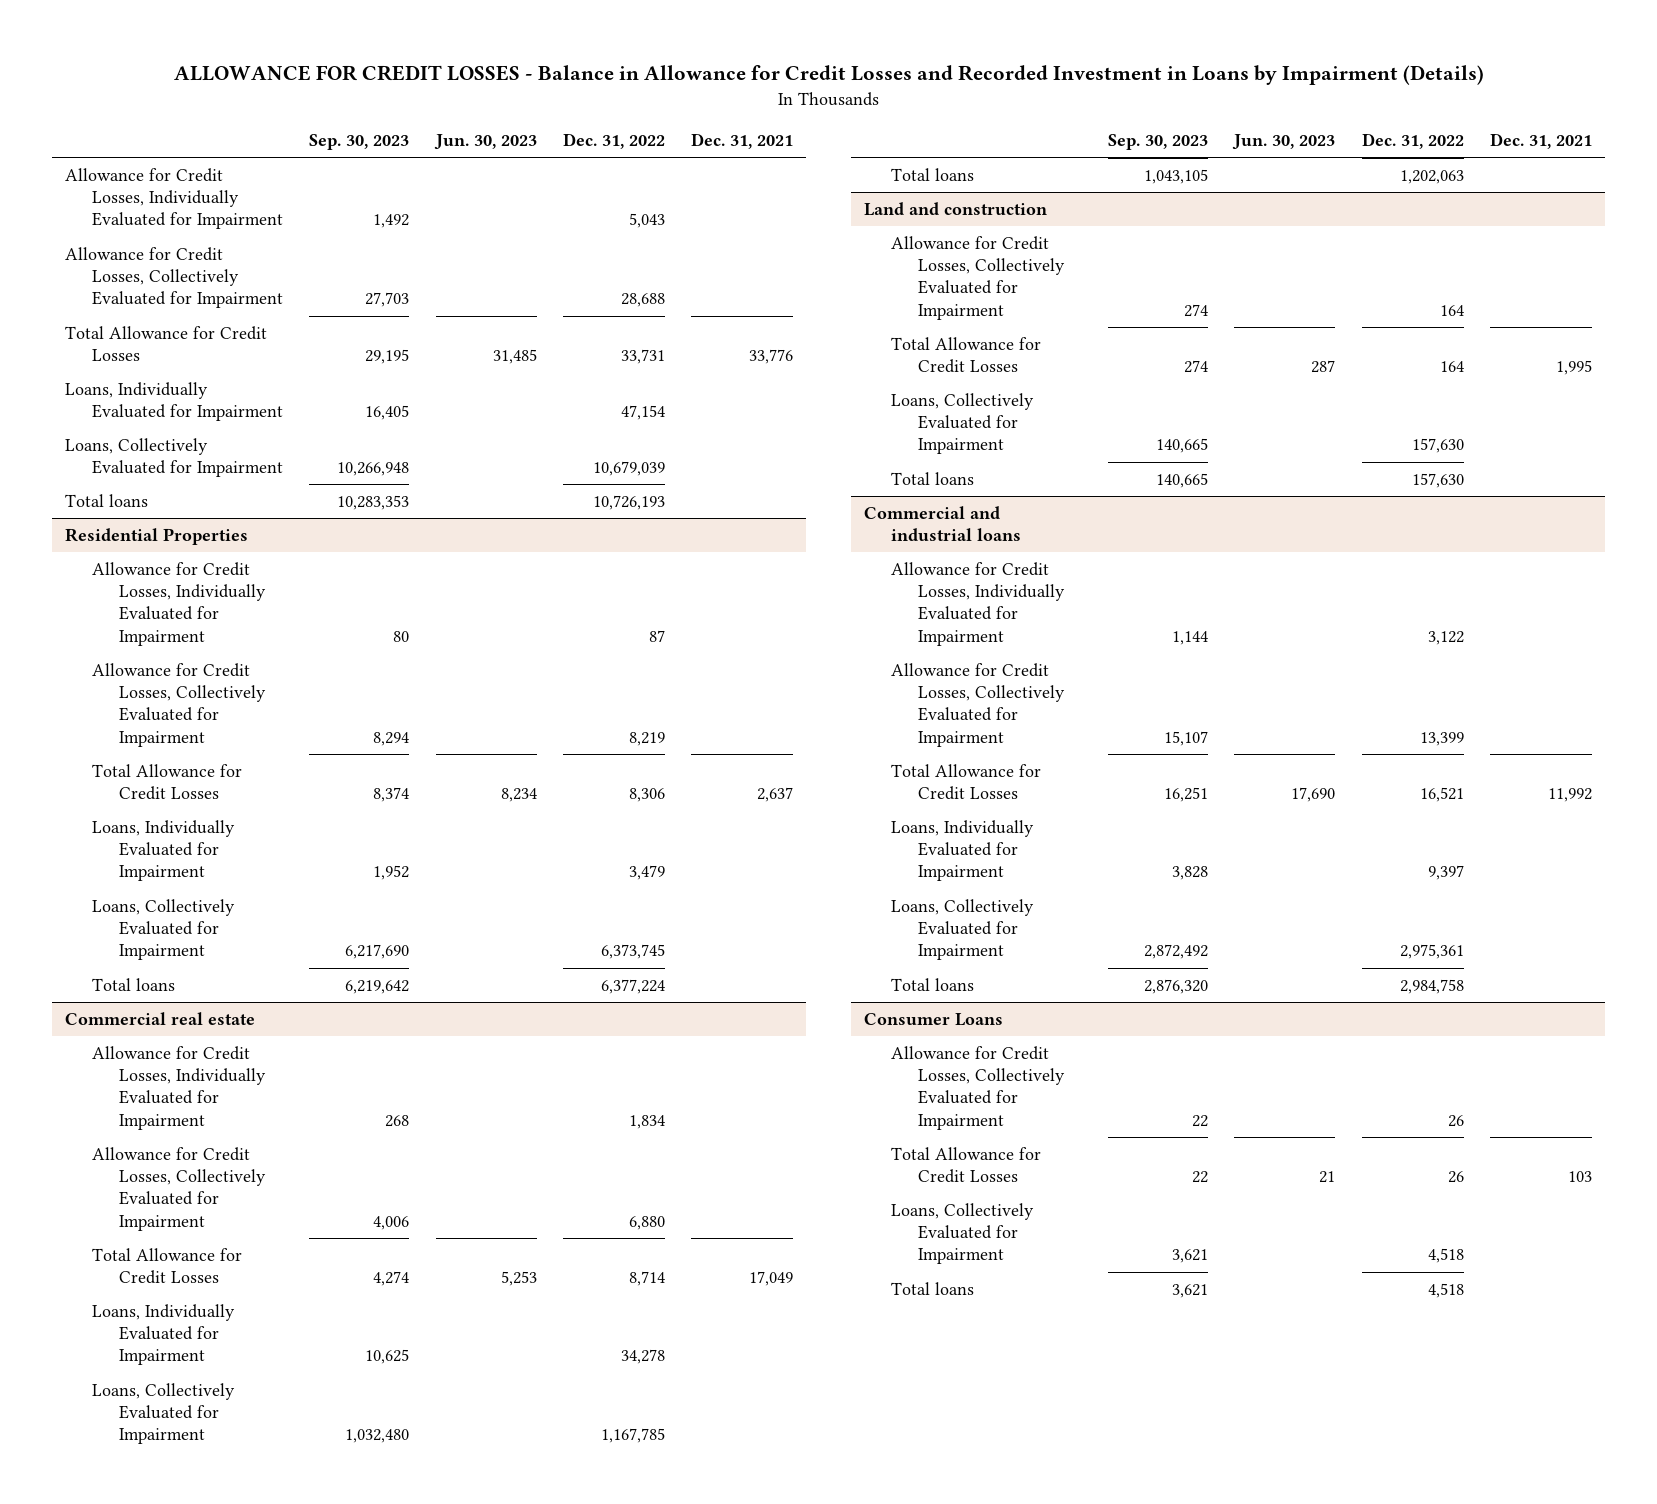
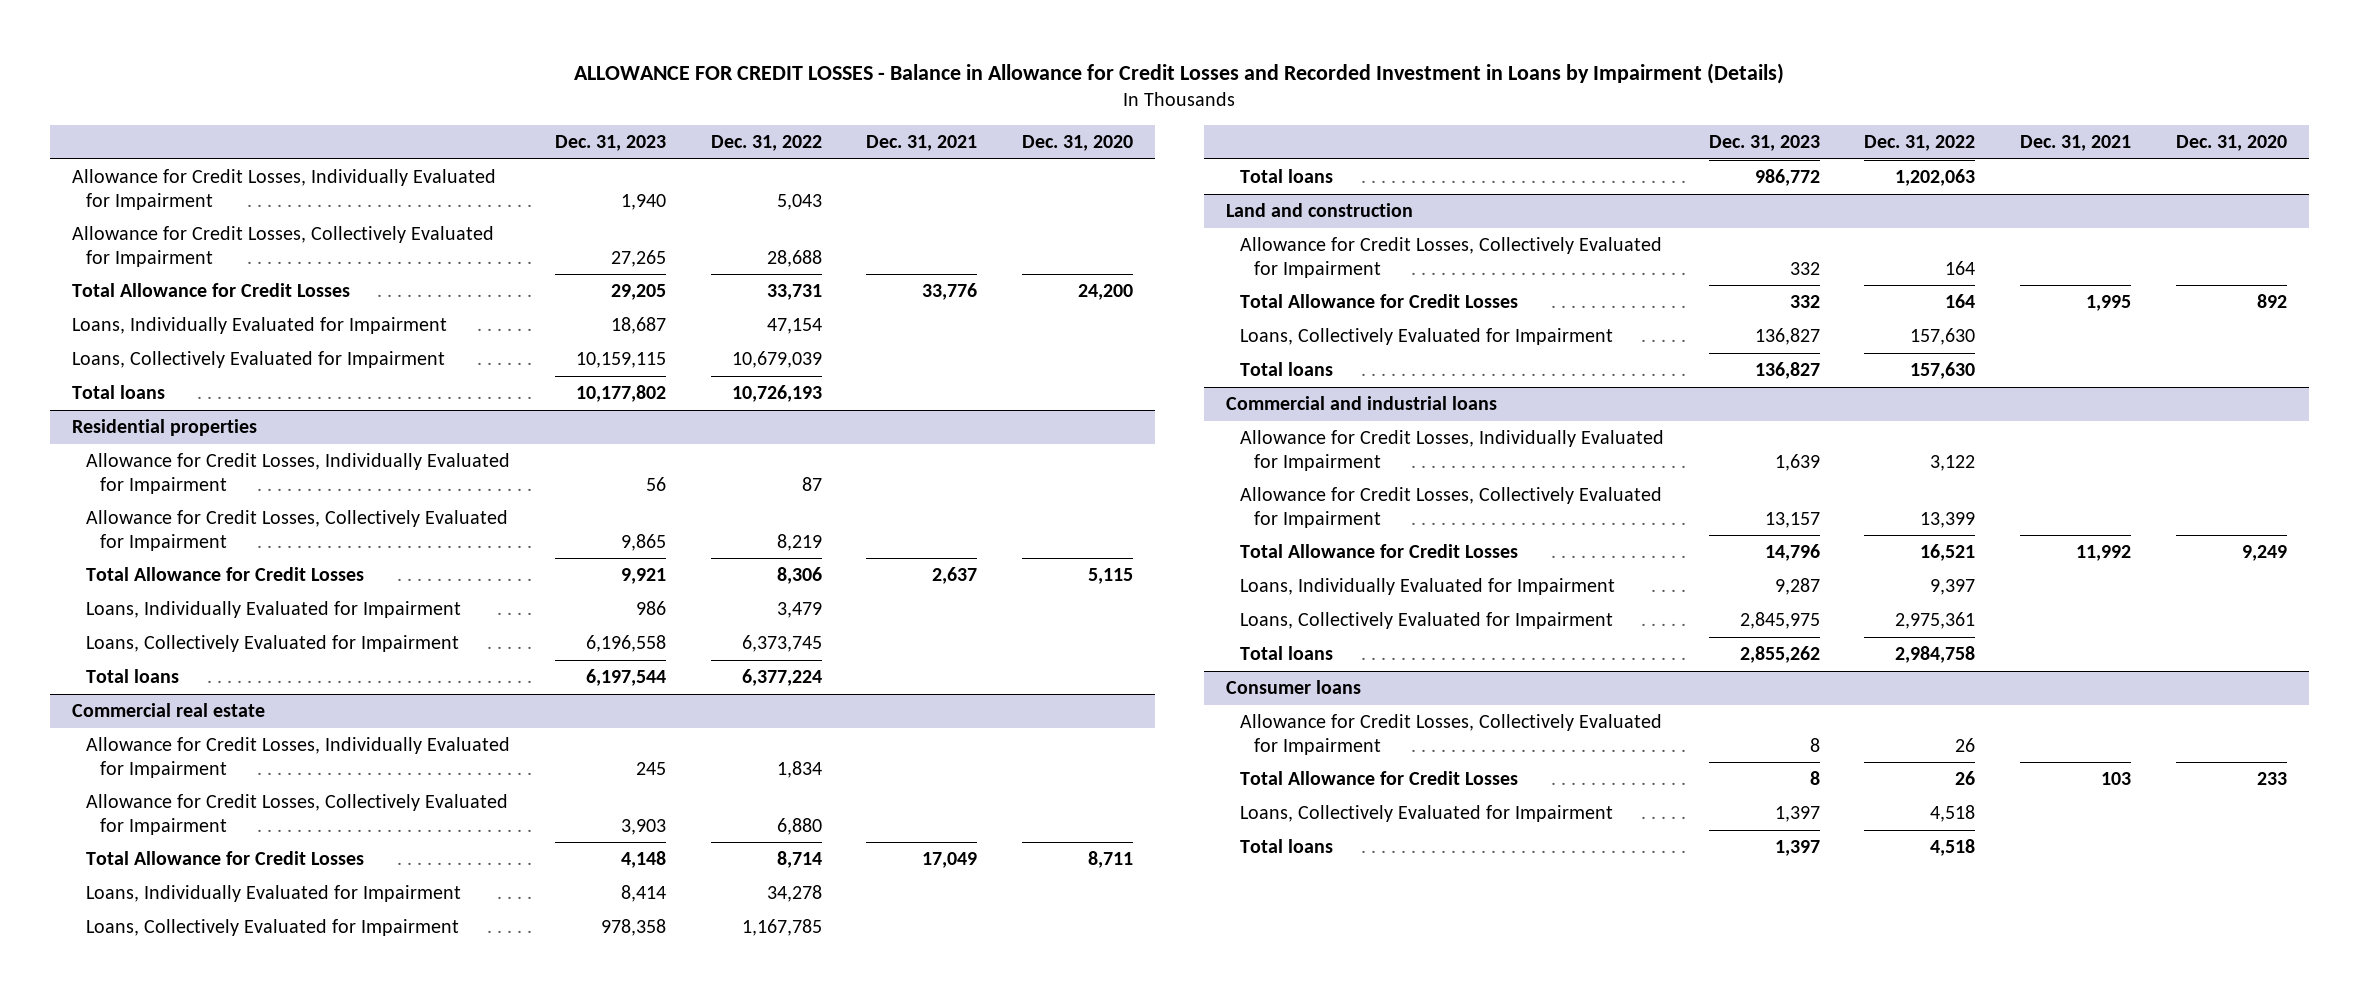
[309,133,410,150] Sep. 30, 2023 -> none
[433,133,537,150] Jun. 30, 2023 -> none
none -> [554,135,666,152] Dec. 31, 2023
none -> [1021,135,1133,152] Dec. 31, 2020
[65,527,249,545] Residential Properties -> [71,419,257,437] Residential properties
[864,1012,1004,1026] Consumer Loans -> [1225,680,1361,695] Consumer loans

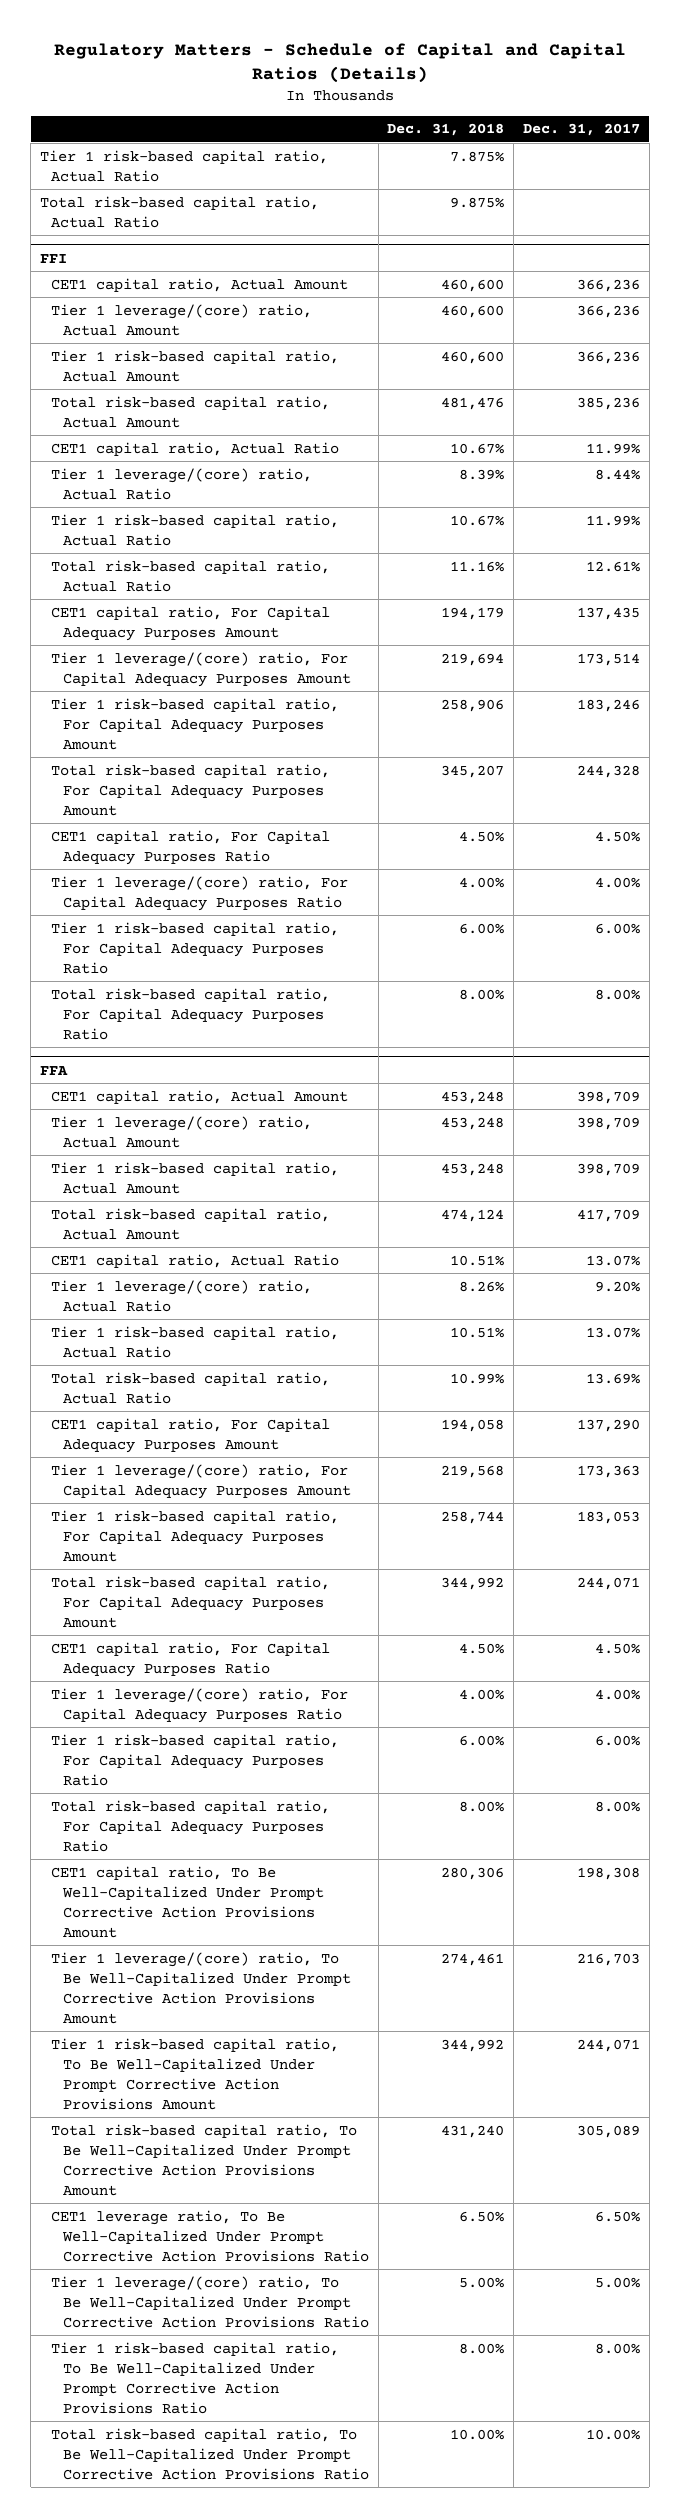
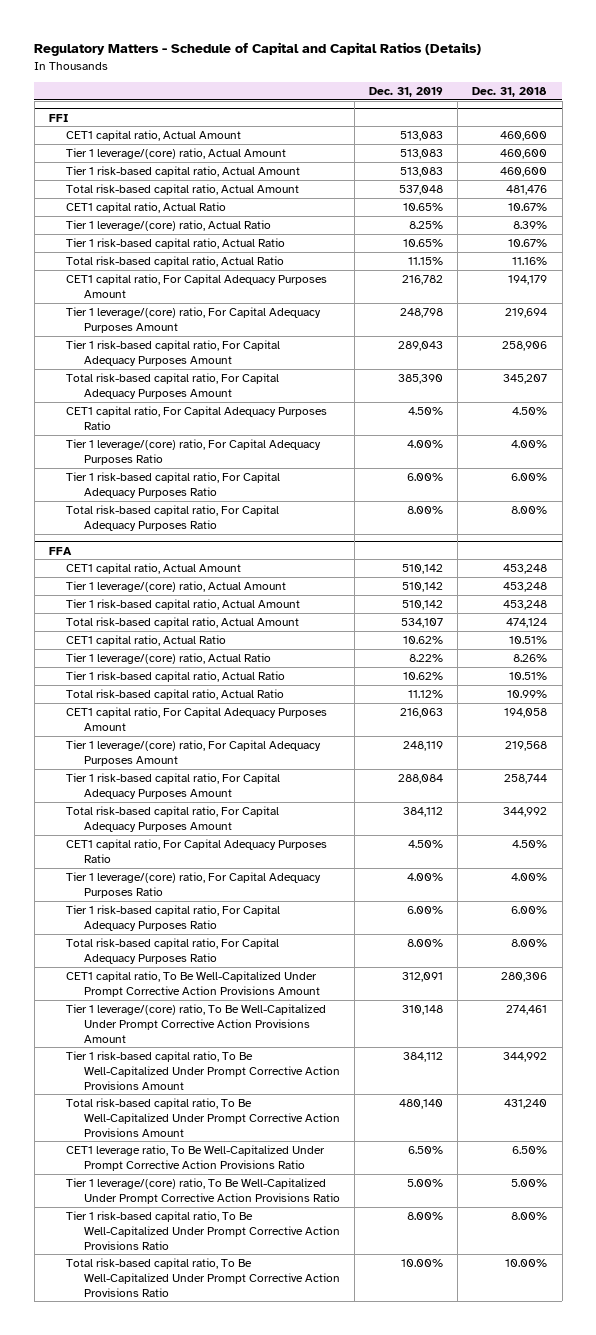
[523,123,641,137] Dec. 31, 2017 -> none
none -> [369,87,444,98] Dec. 31, 2019
[39,149,328,182] Tier 1 risk-based capital ratio, Actual Ratio -> none
[39,195,319,228] Total risk-based capital ratio, Actual Ratio -> none

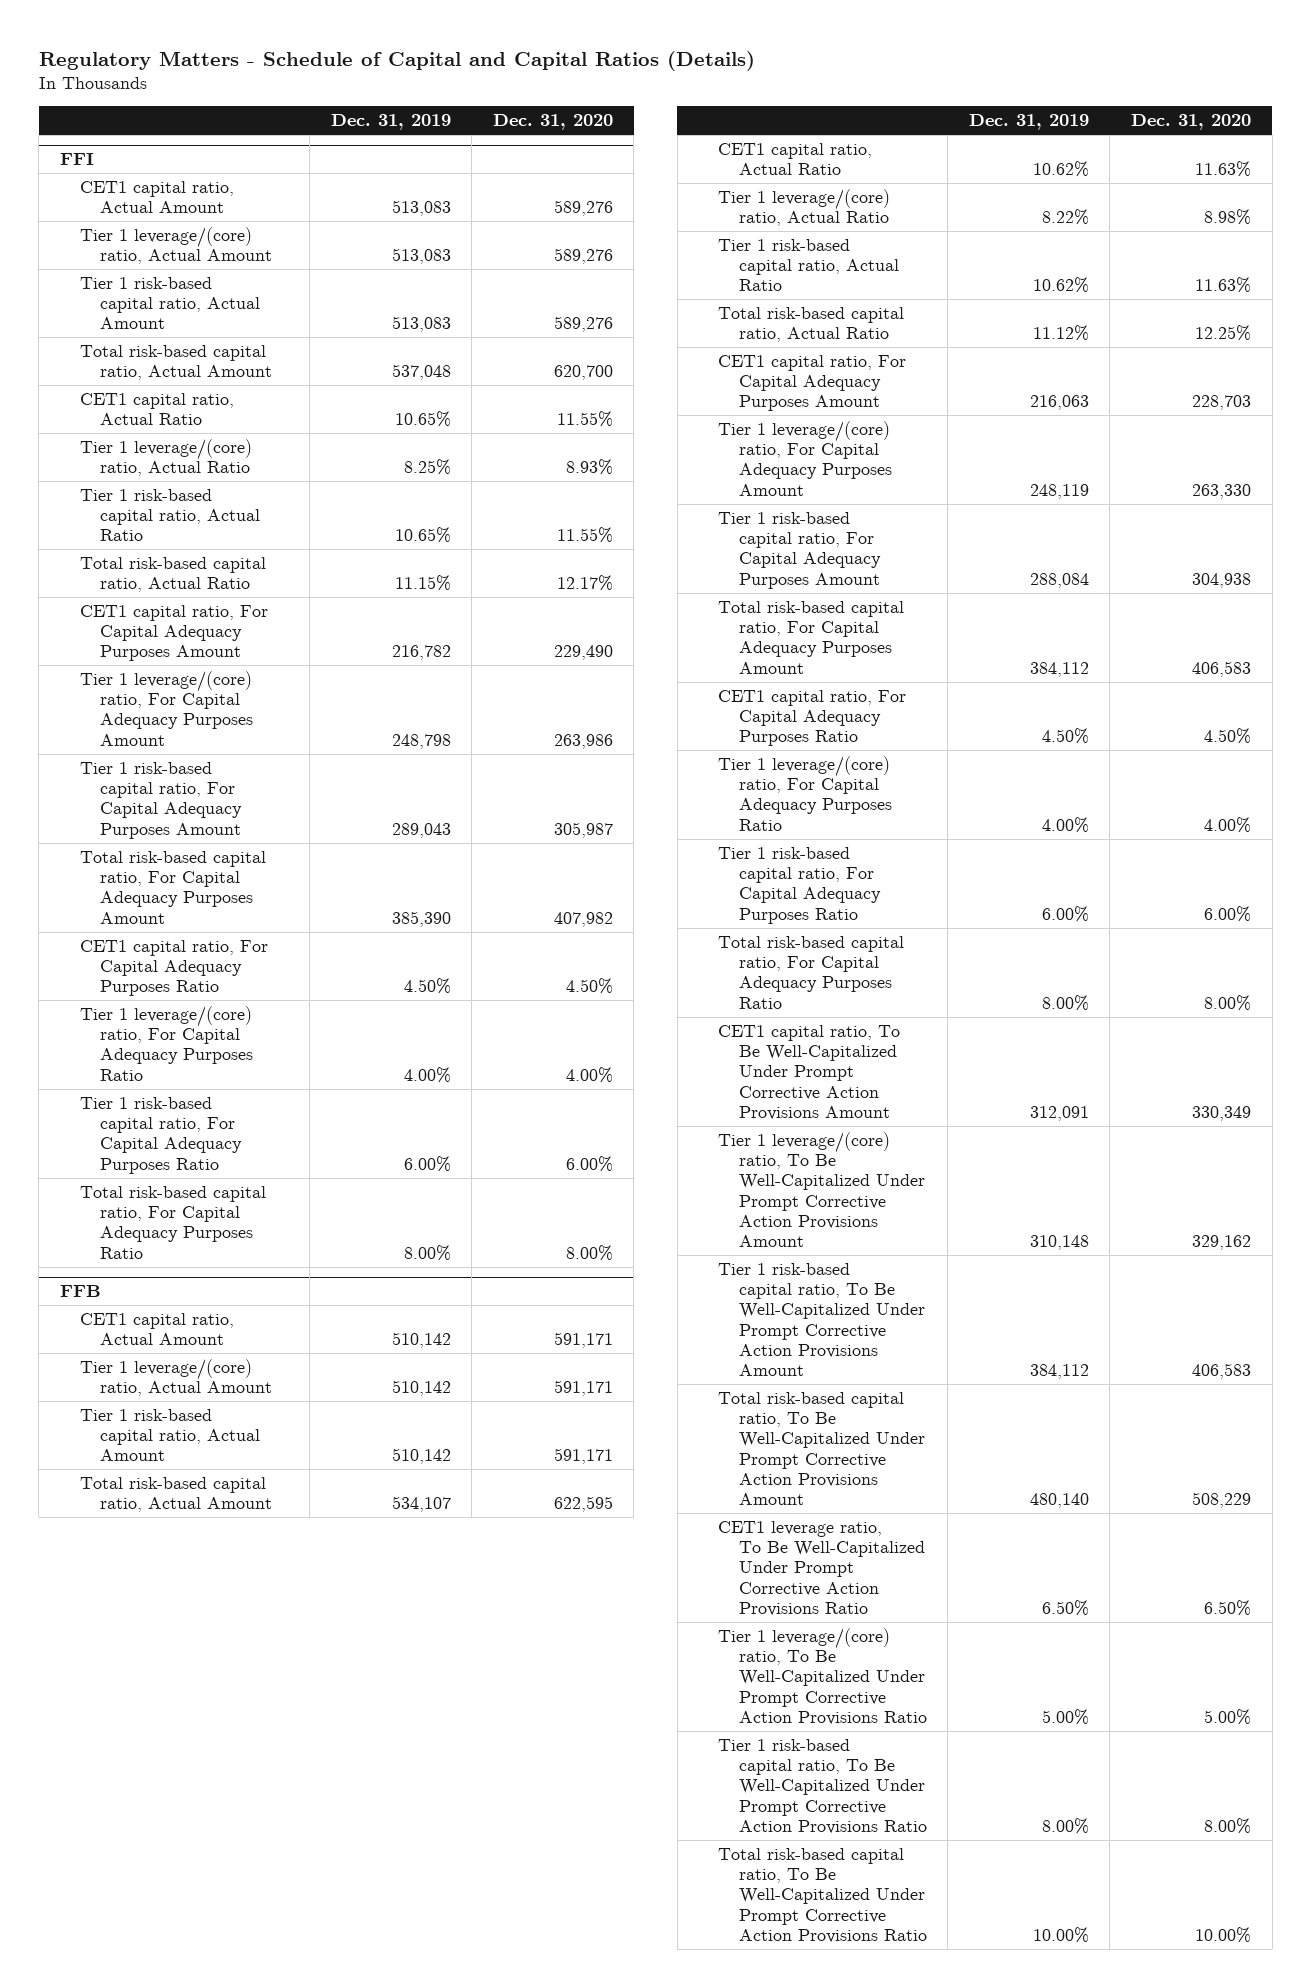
[472,87,548,98] Dec. 31, 2018 -> none
none -> [492,114,613,131] Dec. 31, 2020
[48,546,72,555] FFA -> [59,1285,101,1298] FFB

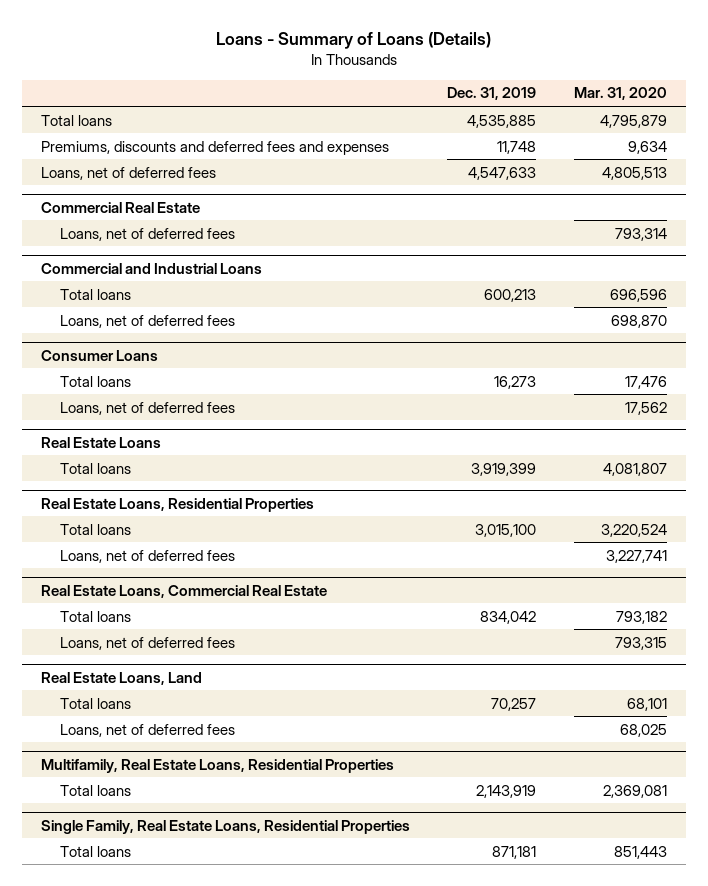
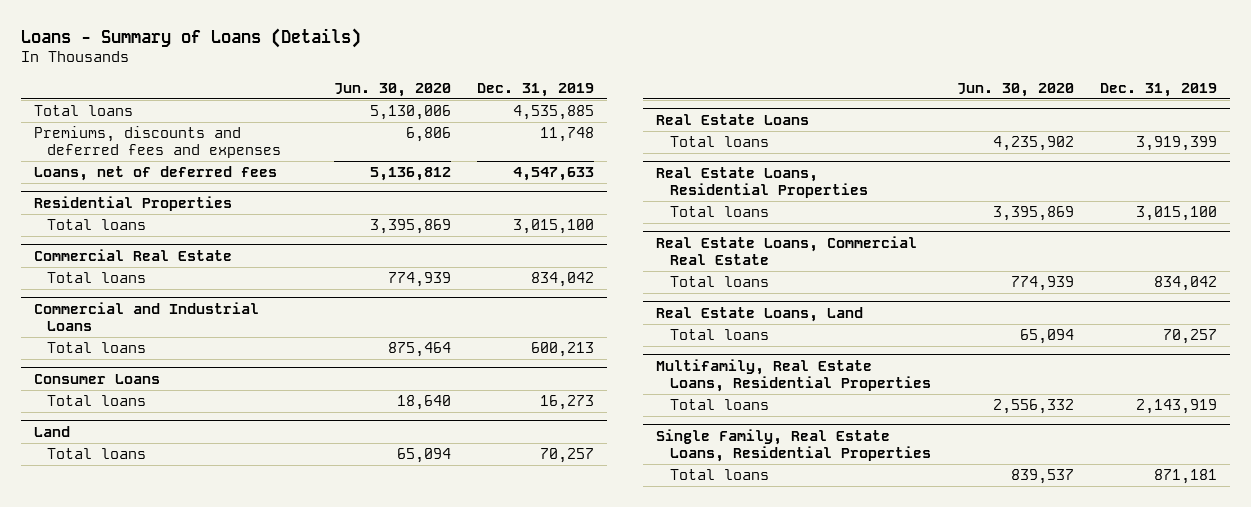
[574,87,668,101] Mar. 31, 2020 -> none
none -> [334,82,452,97] Jun. 30, 2020
none -> [33,195,232,211] Residential Properties
none -> [47,219,147,231] Total loans
[60,227,236,241] Loans, net of deferred fees -> none
none -> [47,272,147,284] Total loans
[60,314,236,328] Loans, net of deferred fees -> none
[60,401,236,415] Loans, net of deferred fees -> none
none -> [33,425,70,437] Land
none -> [47,448,147,460] Total loans
[60,549,236,563] Loans, net of deferred fees -> none
[60,636,236,650] Loans, net of deferred fees -> none
[60,723,236,737] Loans, net of deferred fees -> none

